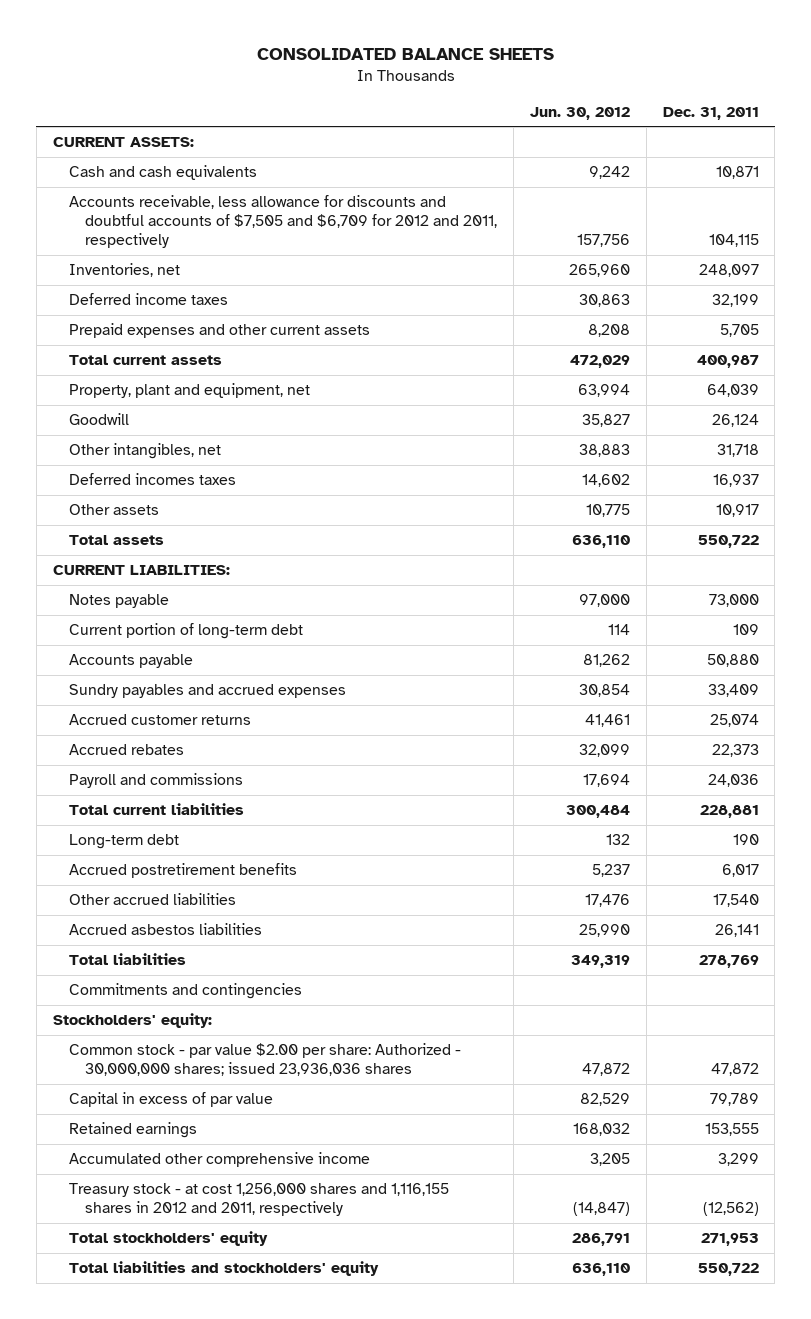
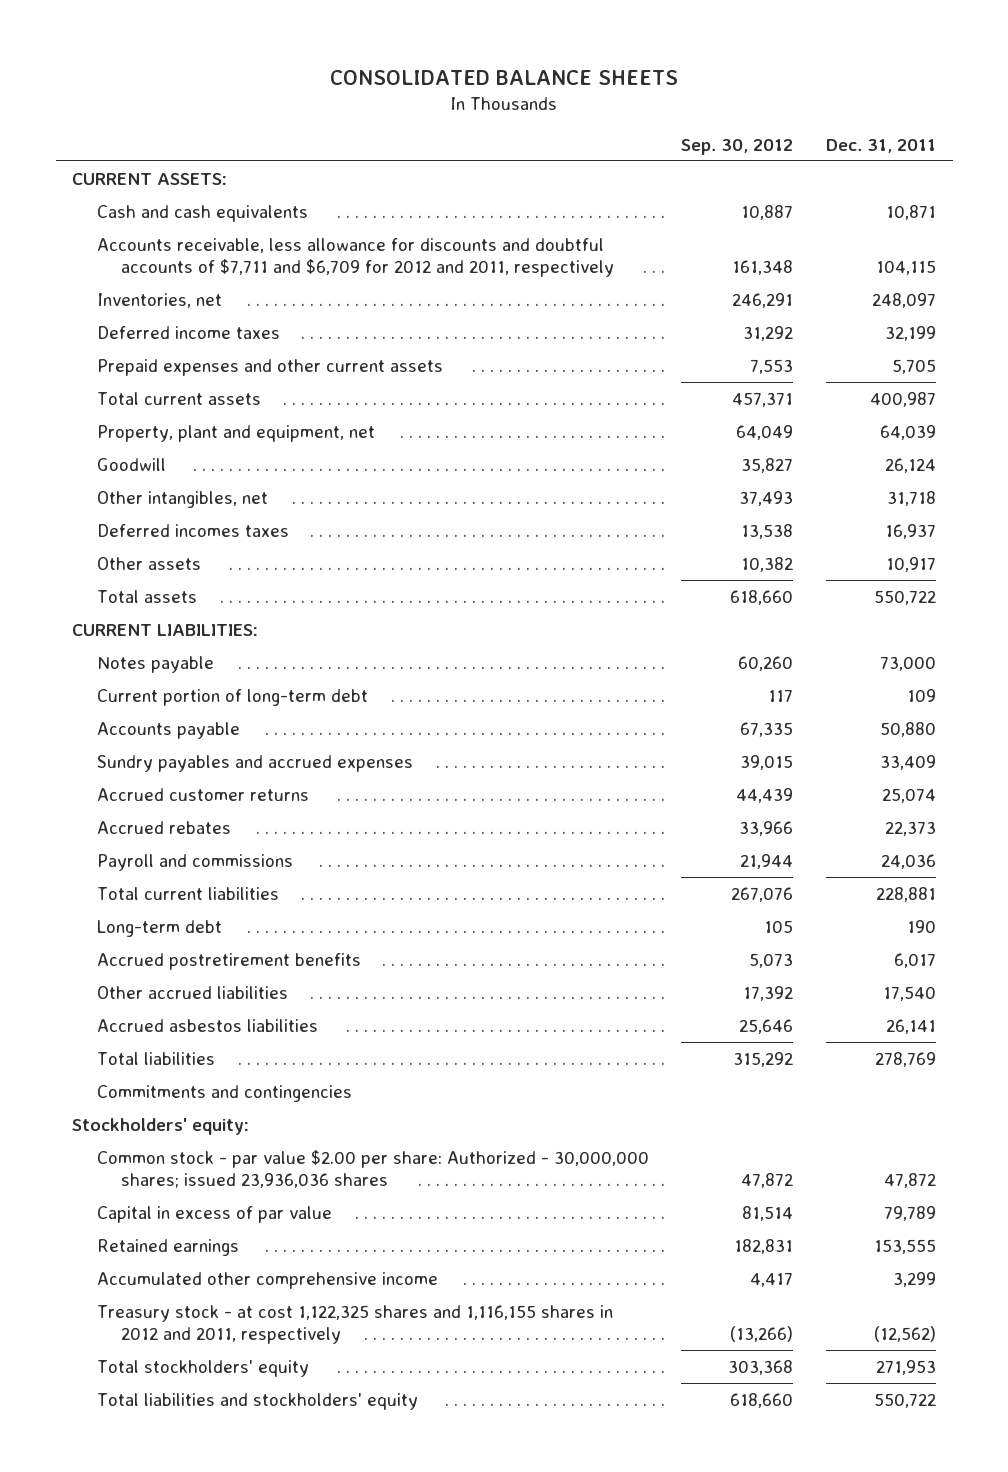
[529,106,630,120] Jun. 30, 2012 -> none
none -> [681,138,794,155] Sep. 30, 2012
[68,195,498,249] Accounts receivable, less allowance for discounts and doubtful accounts of $7,505 and $6,709 for 2012 and 2011, respectively -> [96,237,615,277] Accounts receivable, less allowance for discounts and doubtful accounts of $7,711 and $6,709 for 2012 and 2011, respectively
[68,1183,449,1217] Treasury stock - at cost 1,256,000 shares and 1,116,155 shares in 2012 and 2011, respectively -> [96,1304,613,1344] Treasury stock - at cost 1,122,325 shares and 1,116,155 shares in 2012 and 2011, respectively

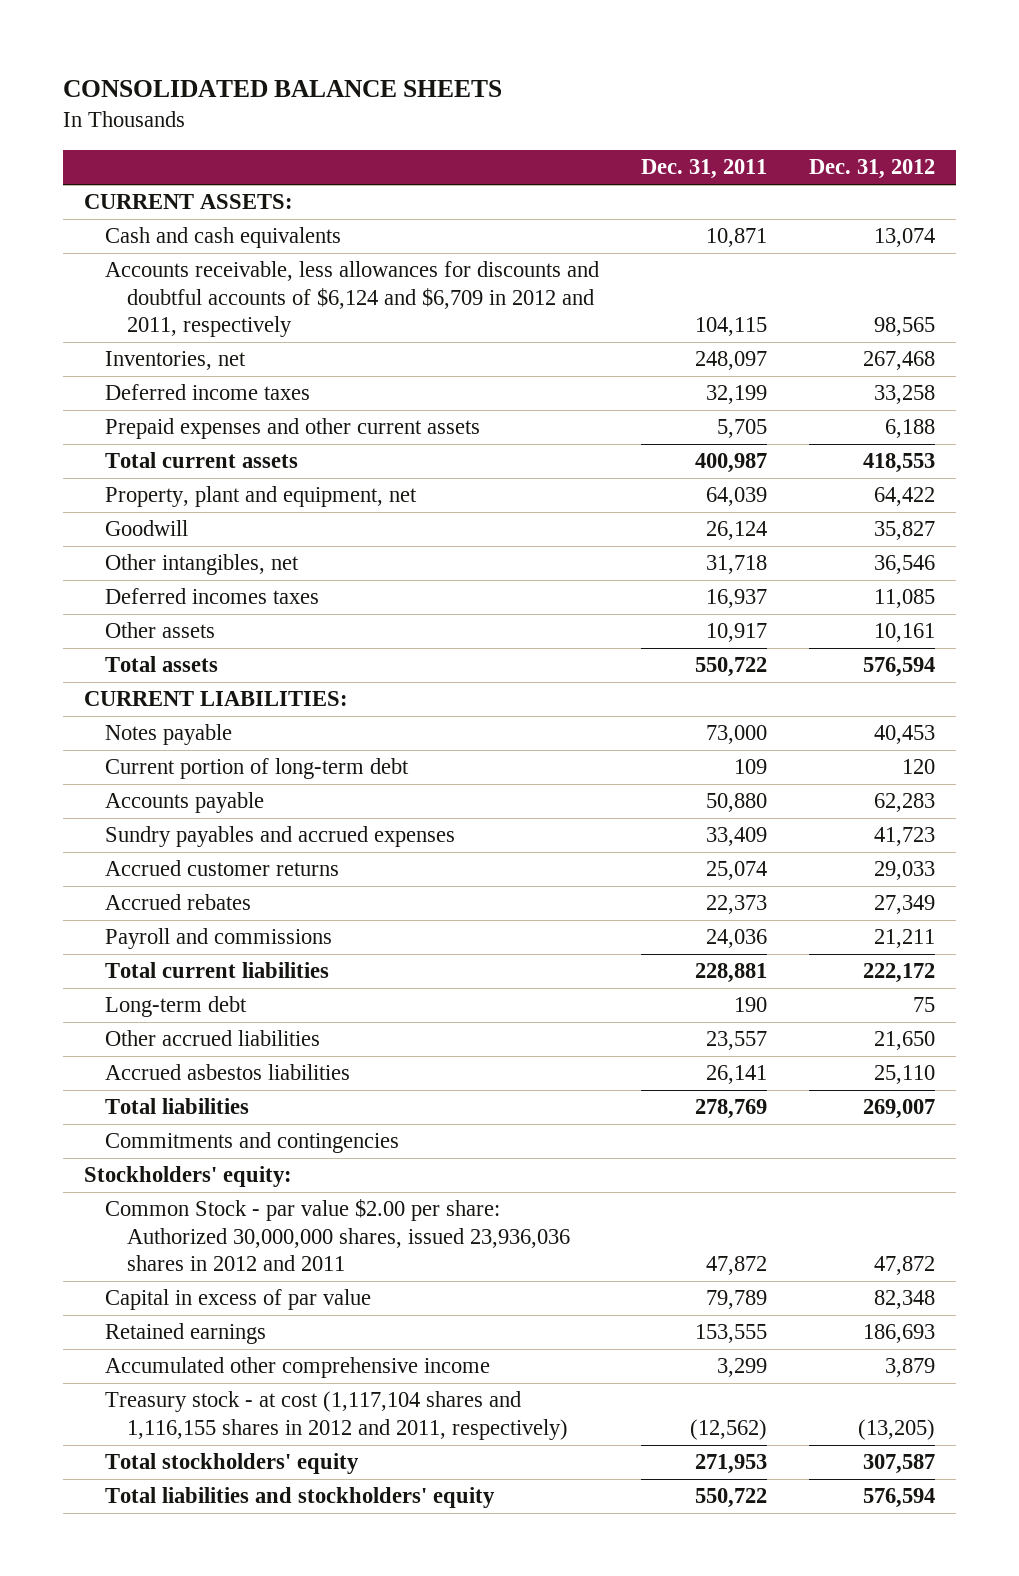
[681,138,794,155] Sep. 30, 2012 -> none
none -> [809,159,936,180] Dec. 31, 2012
[96,237,615,277] Accounts receivable, less allowance for discounts and doubtful accounts of $7,711 and $6,709 for 2012 and 2011, respectively -> [105,261,600,338] Accounts receivable, less allowances for discounts and doubtful accounts of $6,124 and $6,709 in 2012 and 2011, respectively
[96,952,361,970] Accrued postretirement benefits -> none
[883,985,937,1001] 17,540 -> [706,1031,768,1051] 23,557
[96,1149,649,1188] Common stock - par value $2.00 per share: Authorized - 30,000,000 shares; issued 23,936,036 shares -> [105,1199,570,1272] Common Stock - par value $2.00 per share: Authorized 30,000,000 shares, issued 23,936,036 shares in 2012 and 2011
[96,1304,613,1344] Treasury stock - at cost 1,122,325 shares and 1,116,155 shares in 2012 and 2011, respectively -> [105,1391,568,1440] Treasury stock - at cost (1,117,104 shares and 1,116,155 shares in 2012 and 2011, respectively)

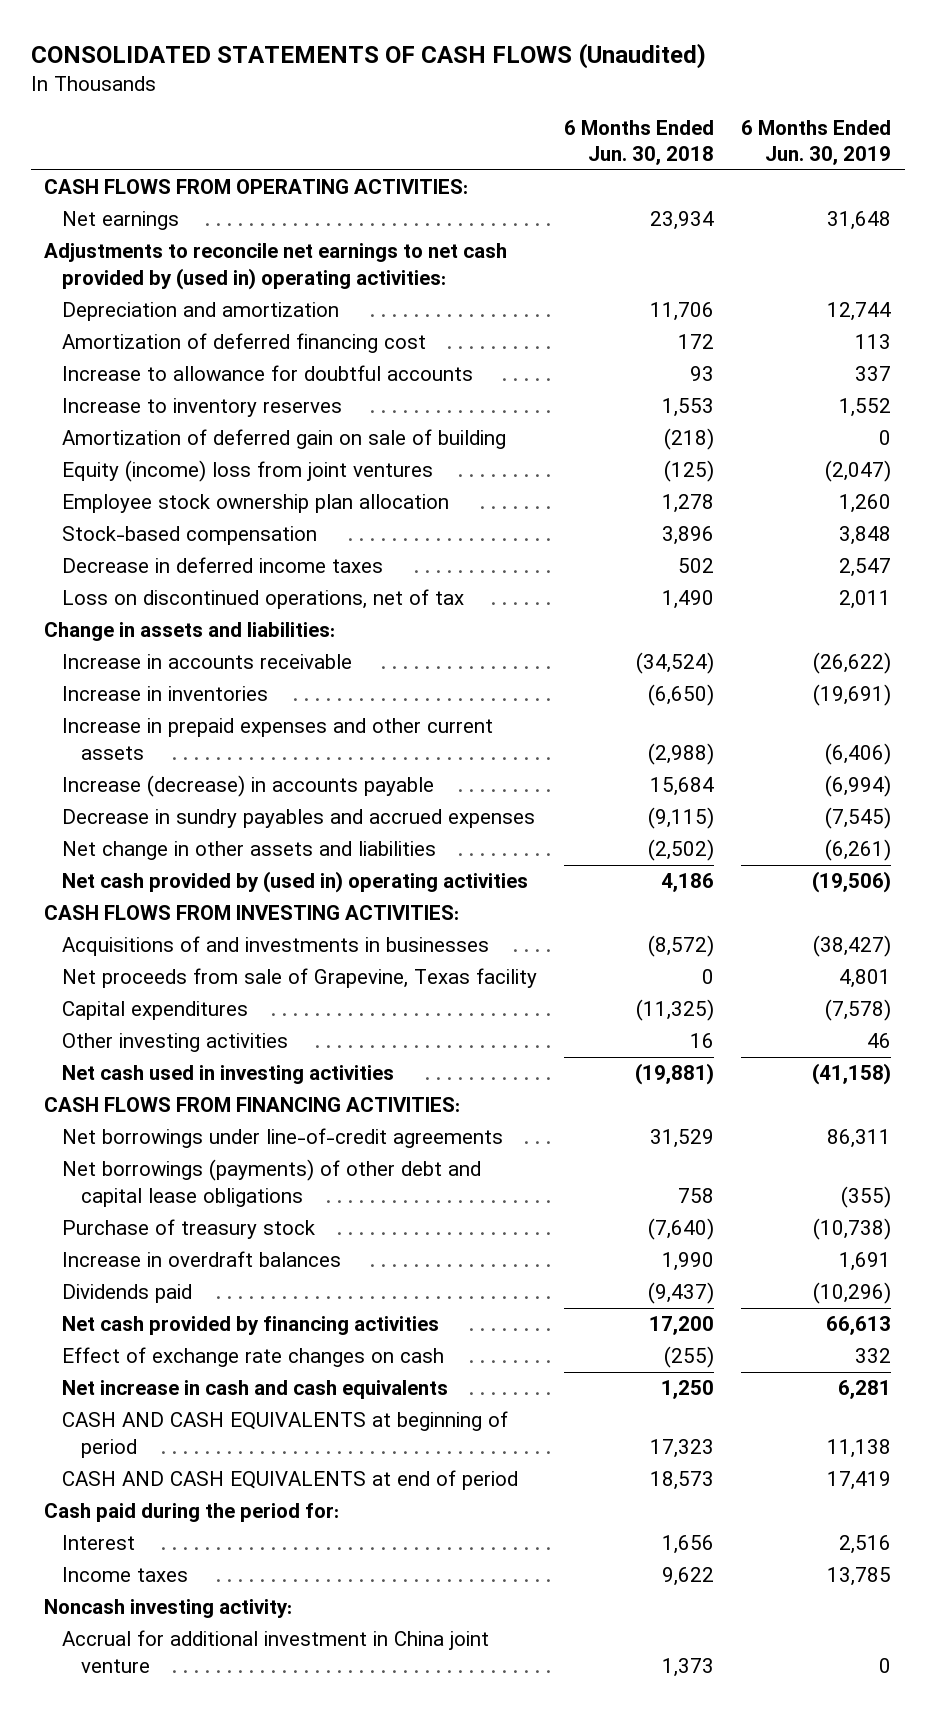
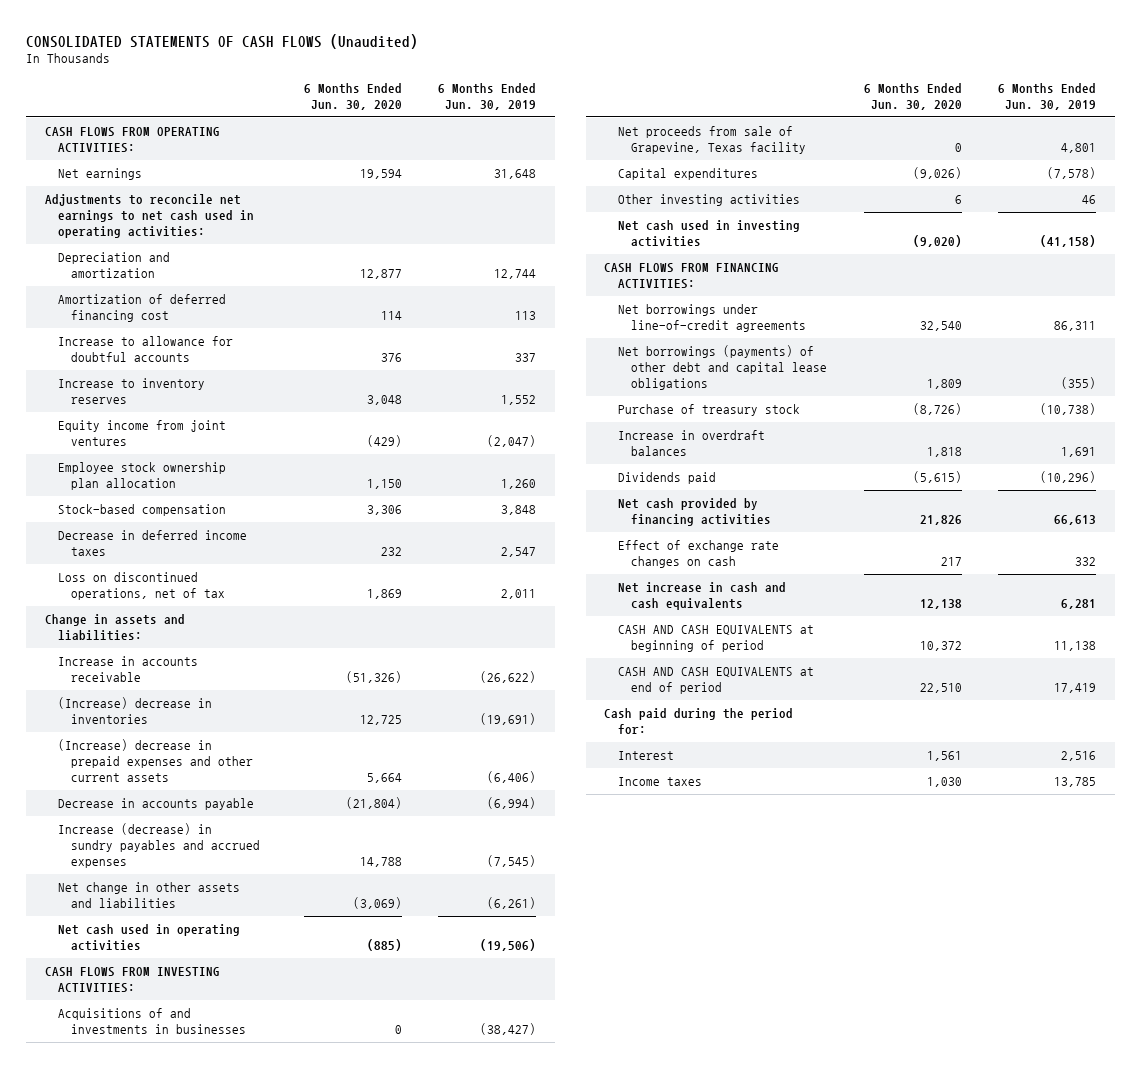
[564,119,715,166] 6 Months Ended Jun. 30, 2018 -> none
none -> [303,82,402,110] 6 Months Ended Jun. 30, 2020
[44,243,508,290] Adjustments to reconcile net earnings to net cash provided by (used in) operating activities: -> [44,193,254,238] Adjustments to reconcile net earnings to net cash used in operating activities:
[62,429,507,450] Amortization of deferred gain on sale of building -> none
[62,460,434,483] Equity (income) loss from joint ventures -> [57,419,226,446] Equity income from joint ventures
[62,686,269,702] Increase in inventories -> [57,696,212,724] (Increase) decrease in inventories
[62,718,494,760] Increase in prepaid expenses and other current assets -> [57,738,254,782] (Increase) decrease in prepaid expenses and other current assets
[62,775,435,798] Increase (decrease) in accounts payable -> [57,797,254,810] Decrease in accounts payable
[62,809,536,829] Decrease in sundry payables and accrued expenses -> [57,822,261,868] Increase (decrease) in sundry payables and accrued expenses
[62,871,529,894] Net cash provided by (used in) operating activities -> [57,923,240,951] Net cash used in operating activities
[44,1599,293,1619] Noncash investing activity: -> none
[62,1630,490,1673] Accrual for additional investment in China joint venture -> none

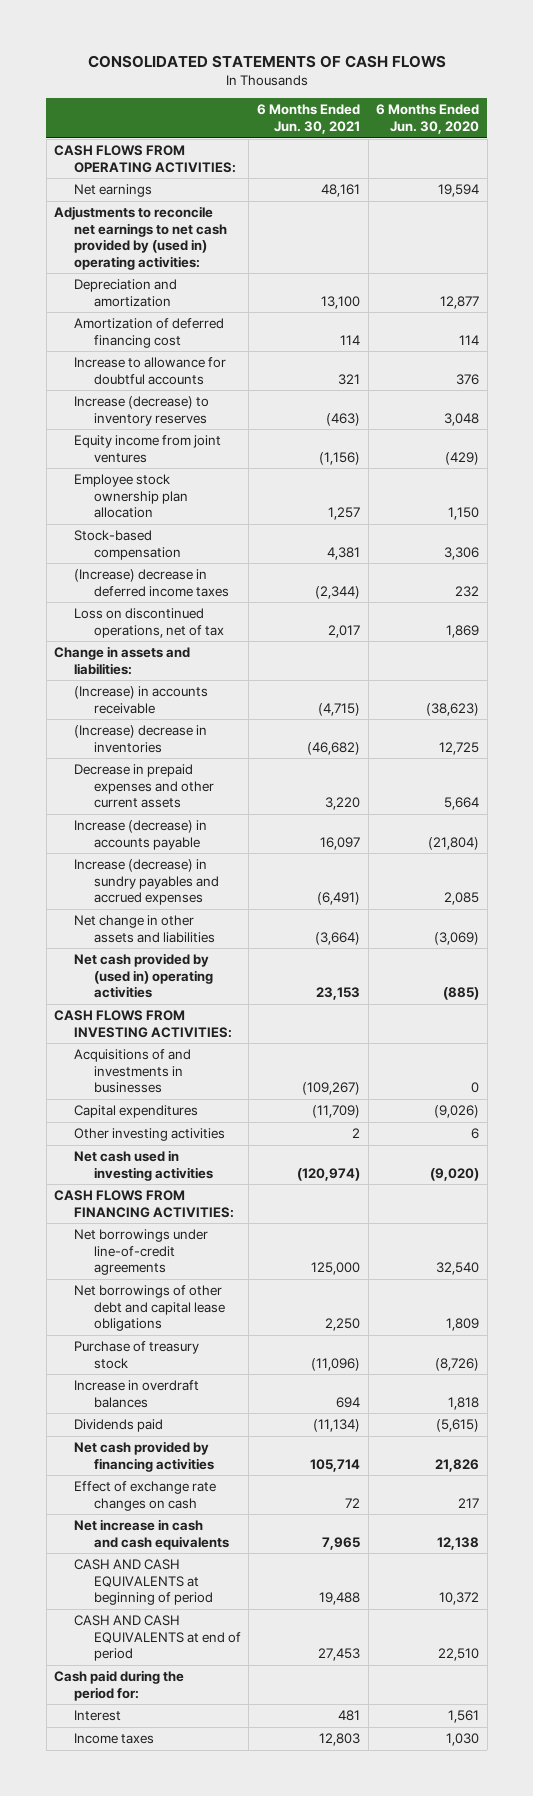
[26,33,419,49] CONSOLIDATED STATEMENTS OF CASH FLOWS (Unaudited) -> [87,54,446,68] CONSOLIDATED STATEMENTS OF CASH FLOWS
[438,82,537,110] 6 Months Ended Jun. 30, 2019 -> none
none -> [256,104,360,134] 6 Months Ended Jun. 30, 2021
[44,193,254,238] Adjustments to reconcile net earnings to net cash used in operating activities: -> [54,206,227,270] Adjustments to reconcile net earnings to net cash provided by (used in) operating activities:
[57,377,205,404] Increase to inventory reserves -> [73,396,209,426] Increase (decrease) to inventory reserves
[57,529,247,556] Decrease in deferred income taxes -> [73,569,229,597] (Increase) decrease in deferred income taxes
[57,655,198,682] Increase in accounts receivable -> [73,686,208,714] (Increase) in accounts receivable
[345,670,402,683] (51,326) -> [426,702,480,716] (38,623)
[57,738,254,782] (Increase) decrease in prepaid expenses and other current assets -> [73,764,214,809] Decrease in prepaid expenses and other current assets
[57,797,254,810] Decrease in accounts payable -> [73,820,207,850] Increase (decrease) in accounts payable
[359,856,402,867] 14,788 -> [444,892,480,906] 2,085
[57,923,240,951] Net cash used in operating activities -> [73,953,213,999] Net cash provided by (used in) operating activities
[617,125,807,154] Net proceeds from sale of Grapevine, Texas facility -> none
[617,344,828,390] Net borrowings (payments) of other debt and capital lease obligations -> [73,1285,225,1332] Net borrowings of other debt and capital lease obligations

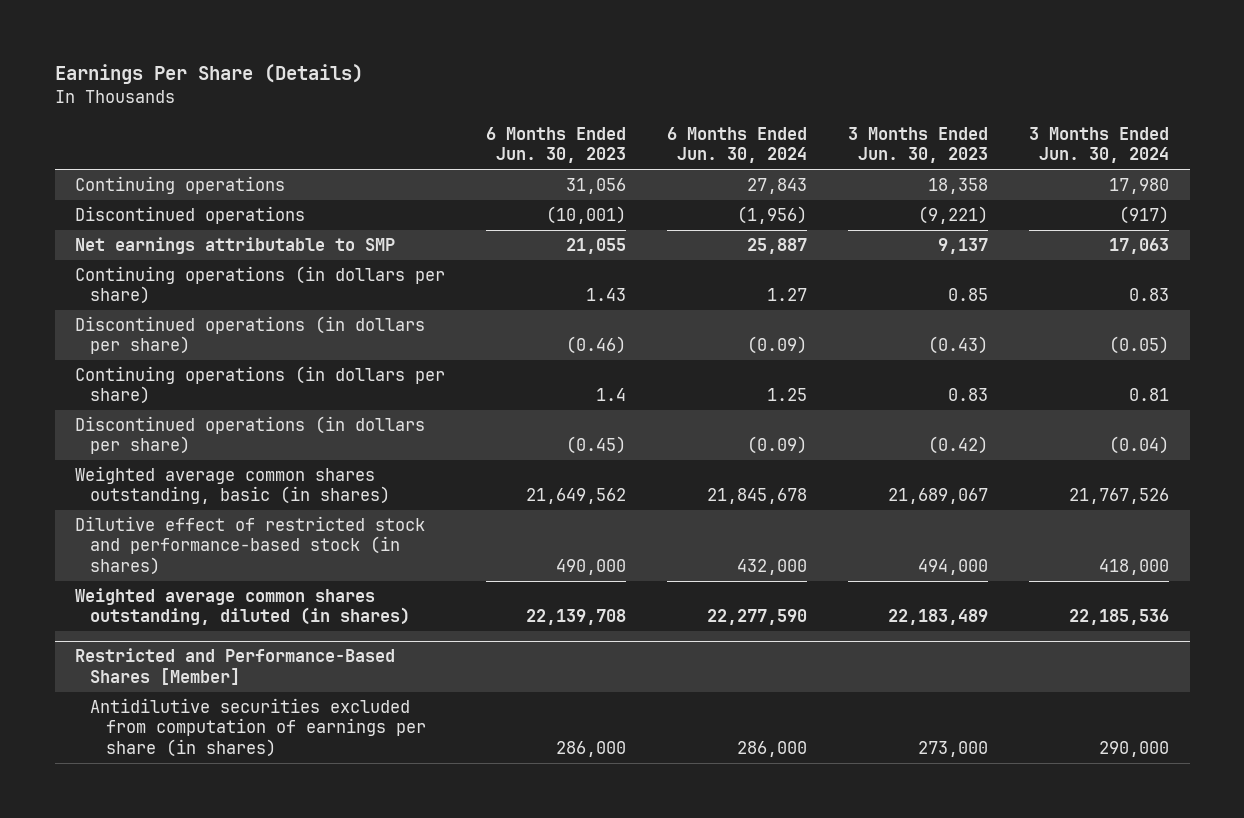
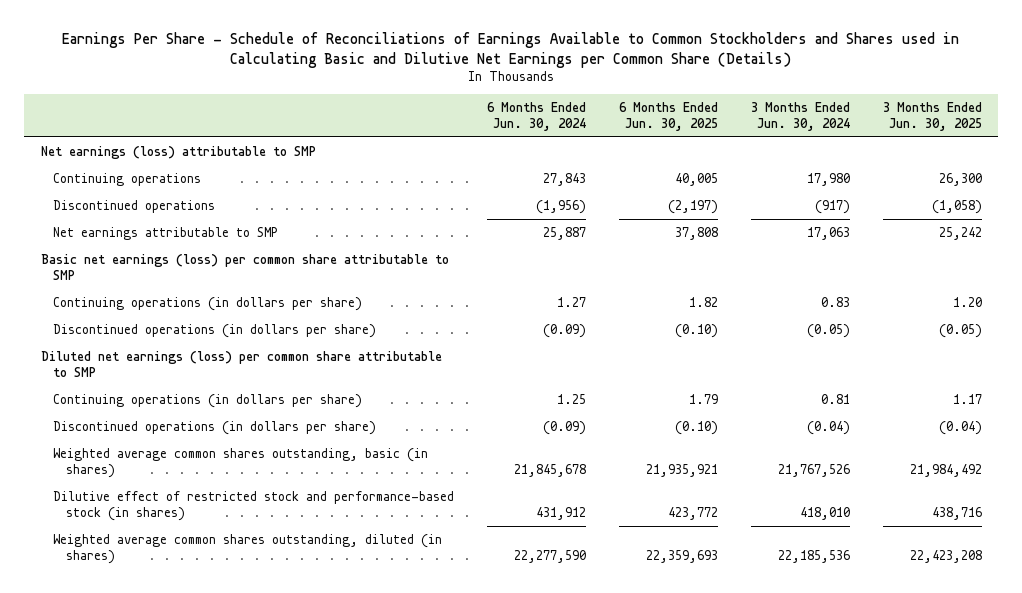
[54,64,363,85] Earnings Per Share (Details) -> [62,32,960,68] Earnings Per Share - Schedule of Reconciliations of Earnings Available to Common Stockholders and Shares used in Calculating Basic and Dilutive Net Earnings per Common Share (Details)
[486,126,627,164] 6 Months Ended Jun. 30, 2023 -> none
[848,126,989,164] 3 Months Ended Jun. 30, 2023 -> none
none -> [618,101,718,132] 6 Months Ended Jun. 30, 2025
none -> [882,101,982,132] 3 Months Ended Jun. 30, 2025
none -> [40,145,316,159] Net earnings (loss) attributable to SMP
none -> [40,253,449,281] Basic net earnings (loss) per common share attributable to SMP
none -> [40,350,442,378] Diluted net earnings (loss) per common share attributable to SMP
[737,559,808,576] 432,000 -> [535,507,586,521] 431,912
[1099,559,1170,576] 418,000 -> [799,507,850,521] 418,010
[75,648,396,685] Restricted and Performance-Based Shares [Member] -> none
[90,697,426,758] Antidilutive securities excluded from computation of earnings per share (in shares) -> none

